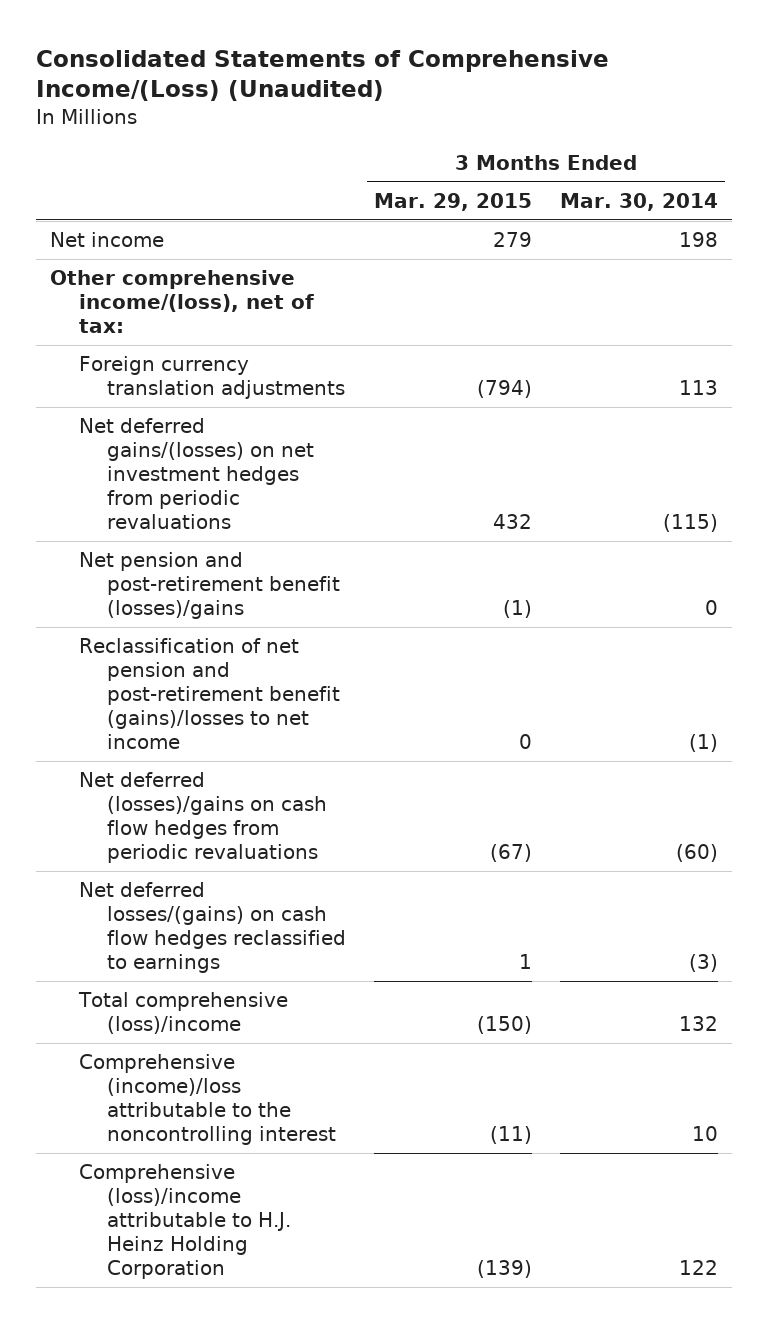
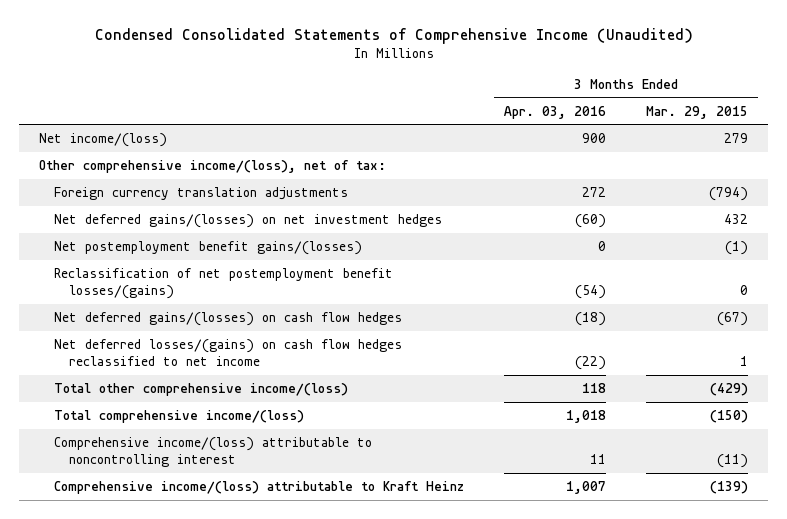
[35,49,609,102] Consolidated Statements of Comprehensive Income/(Loss) (Unaudited) -> [94,27,693,44] Condensed Consolidated Statements of Comprehensive Income (Unaudited)
[559,193,718,212] Mar. 30, 2014 -> none
none -> [504,105,607,119] Apr. 03, 2016
[49,232,164,248] Net income -> [38,132,167,147] Net income/(loss)
[78,552,341,620] Net pension and post-retirement benefit (losses)/gains -> none
[78,638,341,749] Reclassification of net pension and post-retirement benefit (gains)/losses to net income -> none
[78,418,315,529] Net deferred gains/(losses) on net investment hedges from periodic revaluations -> [54,213,443,228] Net deferred gains/(losses) on net investment hedges
none -> [54,240,363,255] Net postemployment benefit gains/(losses)
none -> [54,267,394,299] Reclassification of net postemployment benefit losses/(gains)
[78,772,328,864] Net deferred (losses)/gains on cash flow hedges from periodic revaluations -> [54,311,403,326] Net deferred gains/(losses) on cash flow hedges
[78,882,347,974] Net deferred losses/(gains) on cash flow hedges reclassified to earnings -> [54,338,403,366] Net deferred losses/(gains) on cash flow hedges reclassified to net income
none -> [54,382,349,396] Total other comprehensive income/(loss)
[77,992,288,1035] Total comprehensive (loss)/income -> [54,409,305,423] Total comprehensive income/(loss)
[78,1054,337,1146] Comprehensive (income)/loss attributable to the noncontrolling interest -> [54,436,373,467] Comprehensive income/(loss) attributable to noncontrolling interest
[78,1164,292,1279] Comprehensive (loss)/income attributable to H.J. Heinz Holding Corporation -> [54,480,465,494] Comprehensive income/(loss) attributable to Kraft Heinz

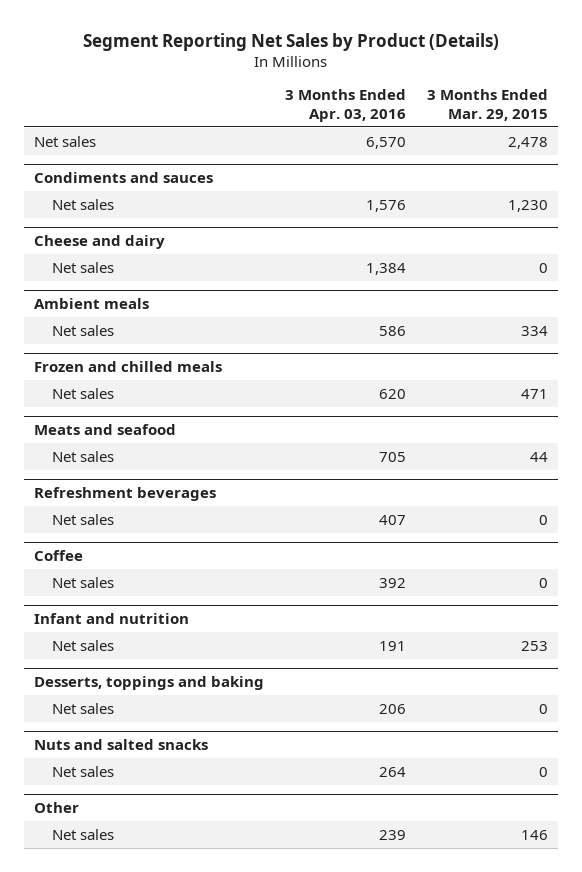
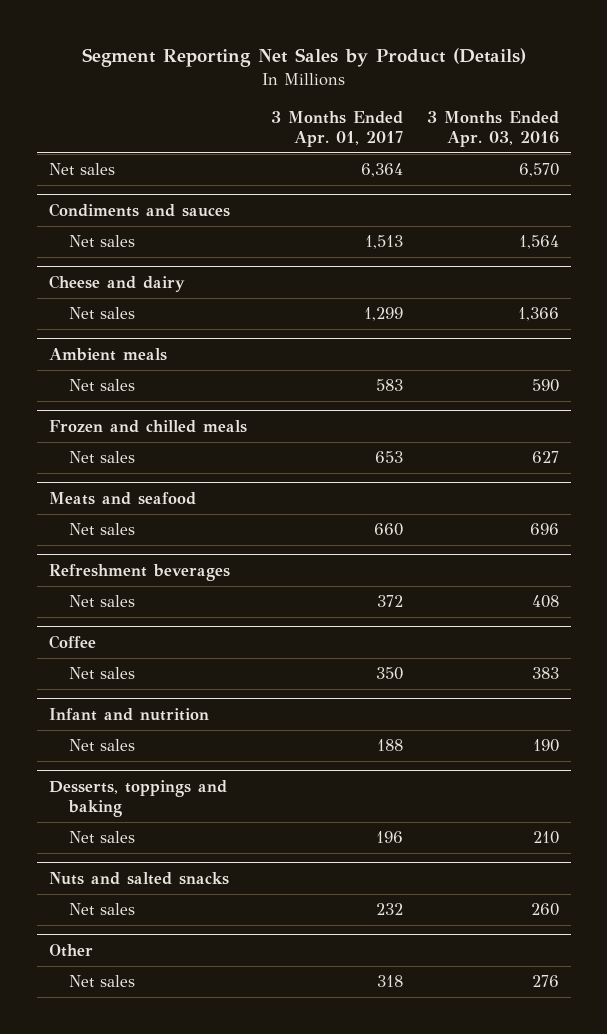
[426,89,548,121] 3 Months Ended Mar. 29, 2015 -> none
none -> [270,110,403,147] 3 Months Ended Apr. 01, 2017
[365,199,406,212] 1,576 -> [518,235,559,250] 1,564
[365,262,406,275] 1,384 -> [517,307,559,322] 1,366
[378,325,406,336] 586 -> [531,379,559,393] 590
[378,388,406,399] 620 -> [531,451,559,464] 627
[378,451,406,462] 705 -> [529,523,559,536] 696
[378,514,406,525] 407 -> [531,595,559,609] 408
[378,577,406,588] 392 -> [531,667,559,680] 383
[378,640,406,651] 191 -> [532,739,559,753] 190
[378,703,406,714] 206 -> [532,831,559,845] 210
[378,766,406,777] 264 -> [530,903,559,917] 260
[378,829,406,840] 239 -> [531,975,559,988] 276

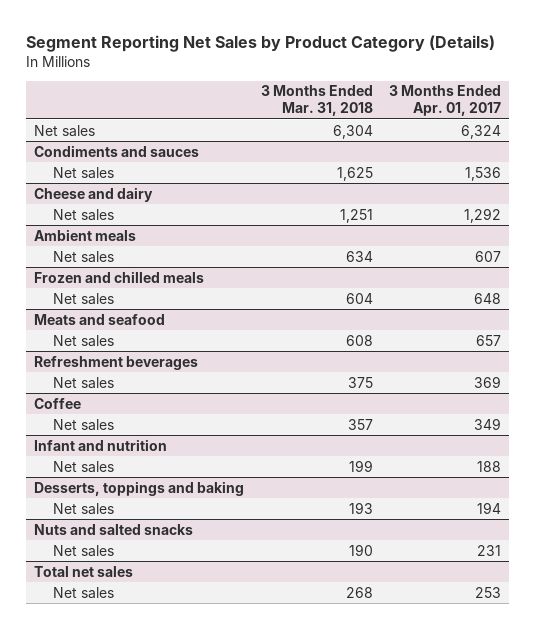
[81,48,526,68] Segment Reporting Net Sales by Product (Details) -> [26,34,496,52] Segment Reporting Net Sales by Product Category (Details)
[426,110,559,147] 3 Months Ended Apr. 03, 2016 -> none
none -> [260,85,373,117] 3 Months Ended Mar. 31, 2018
[360,163,403,178] 6,364 -> [460,124,501,139] 6,324
[364,235,403,250] 1,513 -> [464,166,501,181] 1,536
[363,307,403,322] 1,299 -> [463,207,501,223] 1,292
[375,379,403,392] 583 -> [474,250,501,262] 607
[374,451,403,464] 653 -> [473,292,501,304] 648
[373,523,403,537] 660 -> [475,334,501,346] 657
[376,595,403,608] 372 -> [473,375,501,388] 369
[375,667,403,681] 350 -> [473,417,501,430] 349
[375,831,403,844] 196 -> [476,501,501,514] 194
[375,903,403,916] 232 -> [476,544,501,556] 231
[48,944,93,958] Other -> [34,565,134,577] Total net sales
[376,975,403,988] 318 -> [474,586,501,598] 253

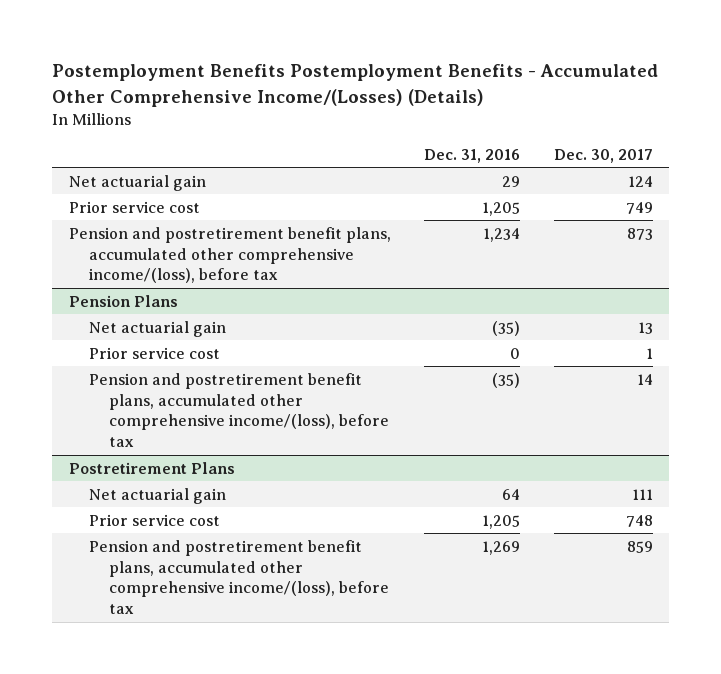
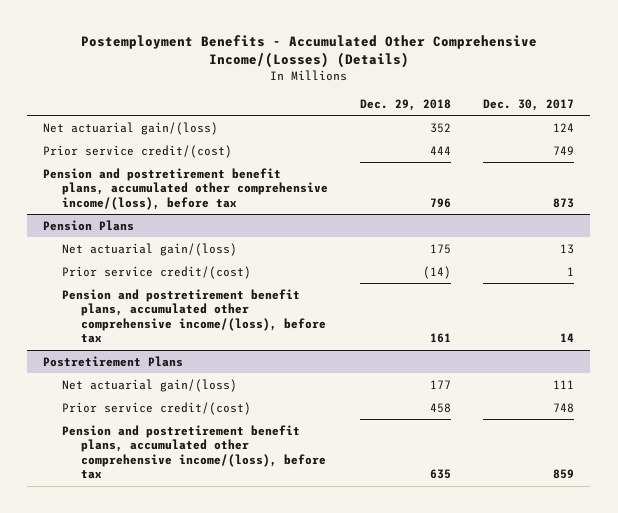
[52,64,659,107] Postemployment Benefits Postemployment Benefits - Accumulated Other Comprehensive Income/(Losses) (Details) -> [80,34,537,69] Postemployment Benefits - Accumulated Other Comprehensive Income/(Losses) (Details)
[424,148,521,163] Dec. 31, 2016 -> none
none -> [360,98,452,111] Dec. 29, 2018
[68,174,206,191] Net actuarial gain -> [43,121,219,135] Net actuarial gain/(loss)
[68,200,200,213] Prior service cost -> [43,144,233,158] Prior service credit/(cost)
[88,320,226,337] Net actuarial gain -> [62,242,238,256] Net actuarial gain/(loss)
[88,346,220,359] Prior service cost -> [62,265,252,279] Prior service credit/(cost)
[88,487,226,504] Net actuarial gain -> [62,378,238,392] Net actuarial gain/(loss)
[88,513,220,526] Prior service cost -> [62,401,252,415] Prior service credit/(cost)

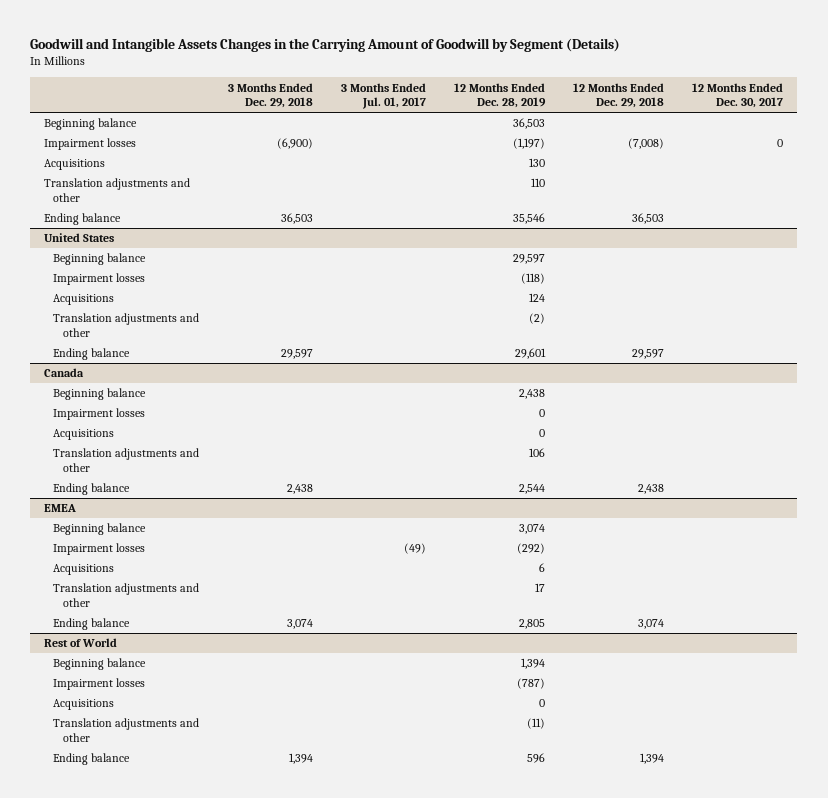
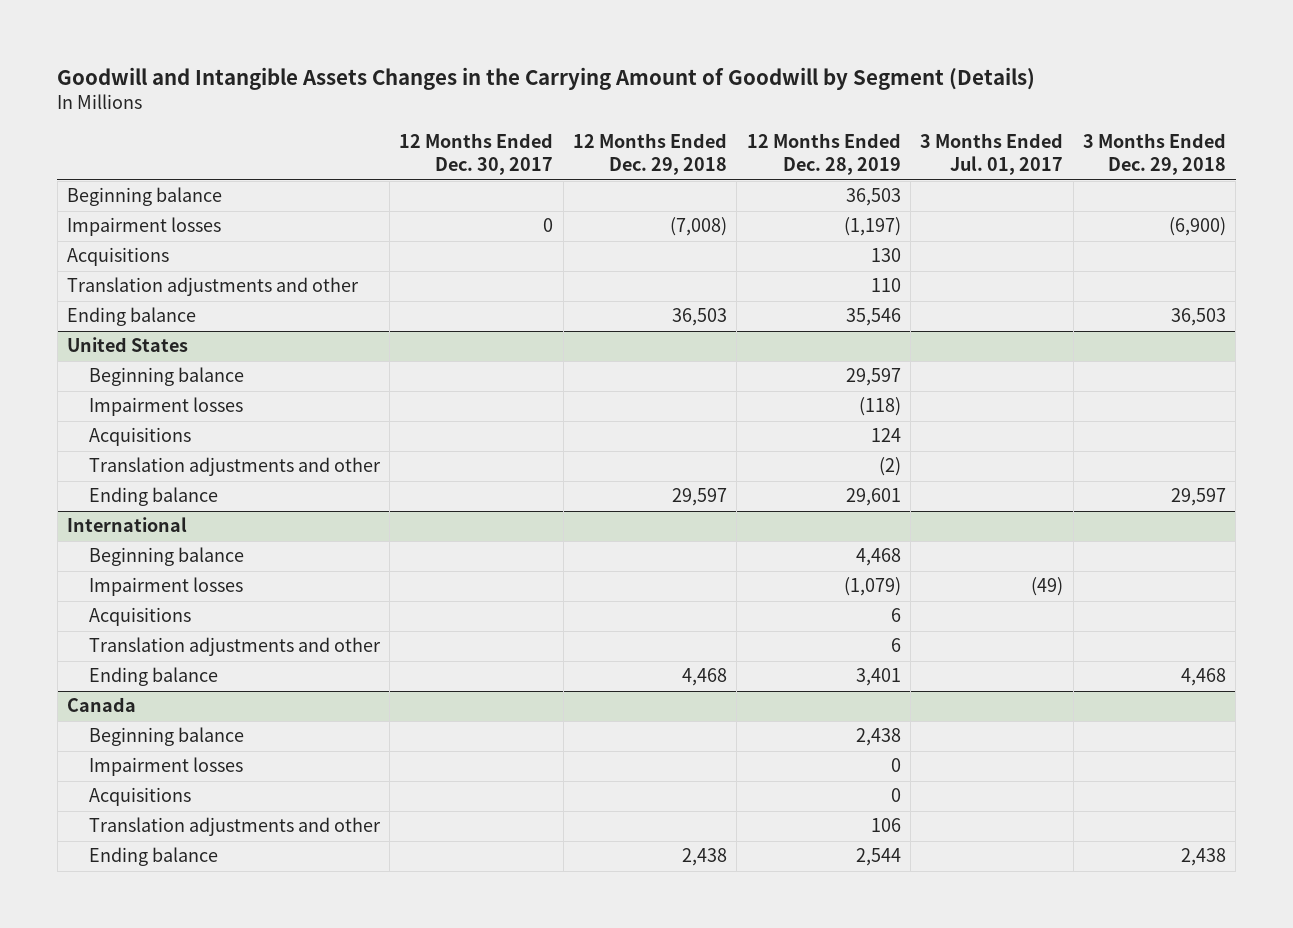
none -> [66,517,187,533] International
none -> [88,547,244,567] Beginning balance
none -> [88,577,243,597] Impairment losses
none -> [88,607,191,627] Acquisitions
none -> [88,637,381,657] Translation adjustments and other
none -> [88,667,218,687] Ending balance
[44,504,77,513] EMEA -> none
[53,523,147,536] Beginning balance -> none
[53,543,146,556] Impairment losses -> none
[53,564,115,576] Acquisitions -> none
[53,583,200,608] Translation adjustments and other -> none
[53,618,131,631] Ending balance -> none
[44,638,118,648] Rest of World -> none
[53,658,147,671] Beginning balance -> none
[53,678,146,691] Impairment losses -> none
[53,699,115,711] Acquisitions -> none
[53,718,200,743] Translation adjustments and other -> none
[53,753,131,766] Ending balance -> none

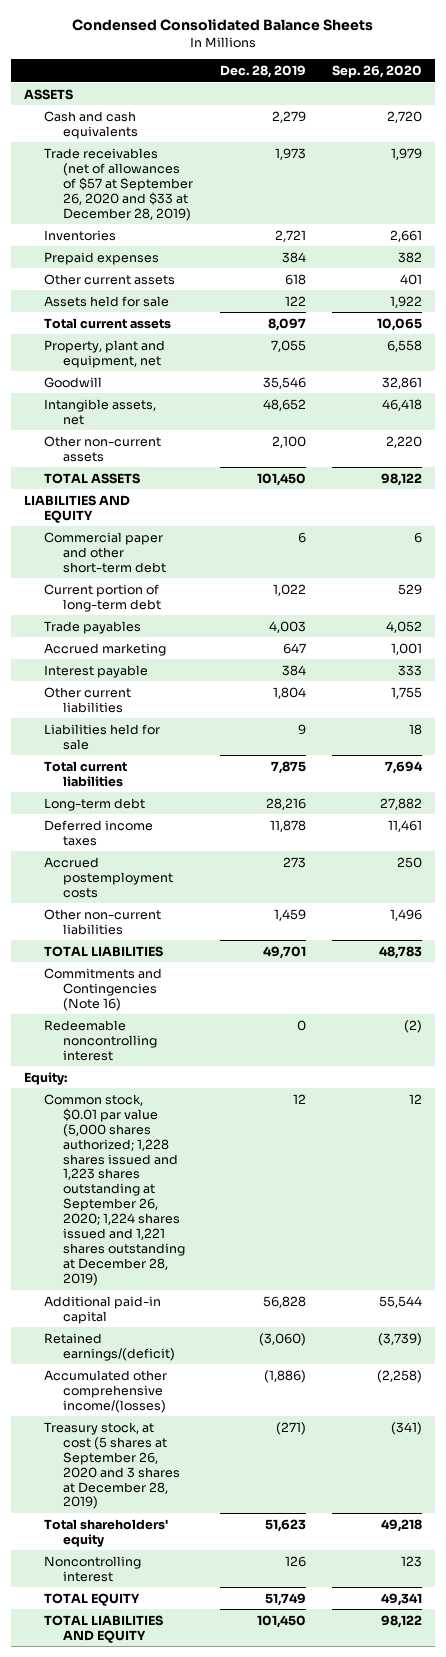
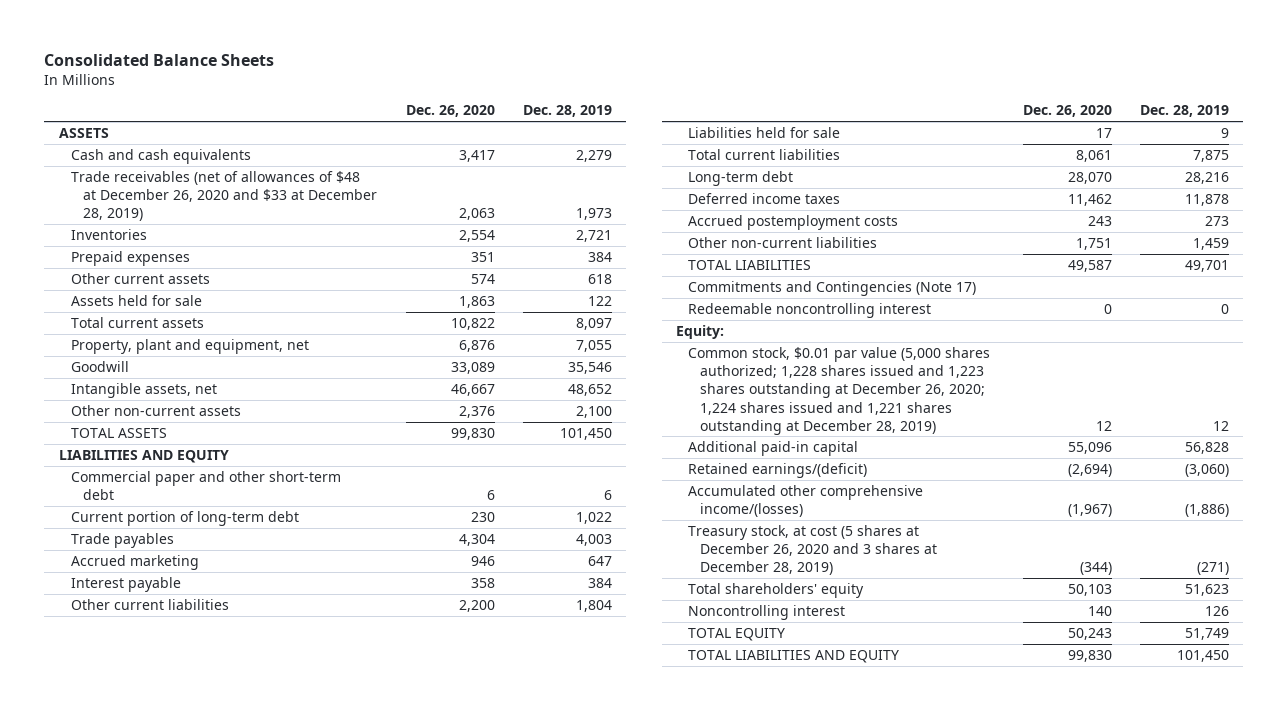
[71,19,373,32] Condensed Consolidated Balance Sheets -> [44,54,275,67] Consolidated Balance Sheets
[331,64,422,78] Sep. 26, 2020 -> none
none -> [405,105,495,118] Dec. 26, 2020
[43,147,194,221] Trade receivables (net of allowances of $57 at September 26, 2020 and $33 at December 28, 2019) -> [70,170,378,222] Trade receivables (net of allowances of $48 at December 26, 2020 and $33 at December 28, 2019)
[43,967,162,1011] Commitments and Contingencies (Note 16) -> [687,280,976,296] Commitments and Contingencies (Note 17)
[43,1093,186,1287] Common stock, $0.01 par value (5,000 shares authorized; 1,228 shares issued and 1,223 shares outstanding at September 26, 2020; 1,224 shares issued and 1,221 shares outstanding at December 28, 2019) -> [687,346,990,435] Common stock, $0.01 par value (5,000 shares authorized; 1,228 shares issued and 1,223 shares outstanding at December 26, 2020; 1,224 shares issued and 1,221 shares outstanding at December 28, 2019)
[43,1421,181,1510] Treasury stock, at cost (5 shares at September 26, 2020 and 3 shares at December 28, 2019) -> [687,524,938,576] Treasury stock, at cost (5 shares at December 26, 2020 and 3 shares at December 28, 2019)

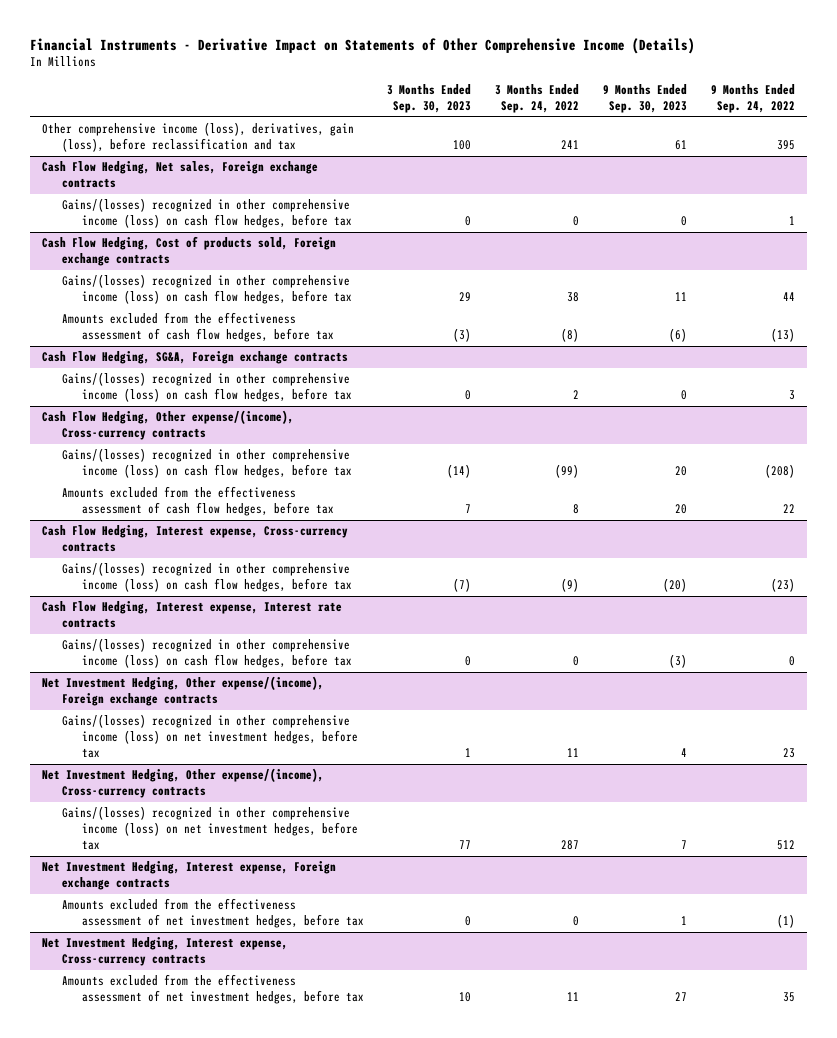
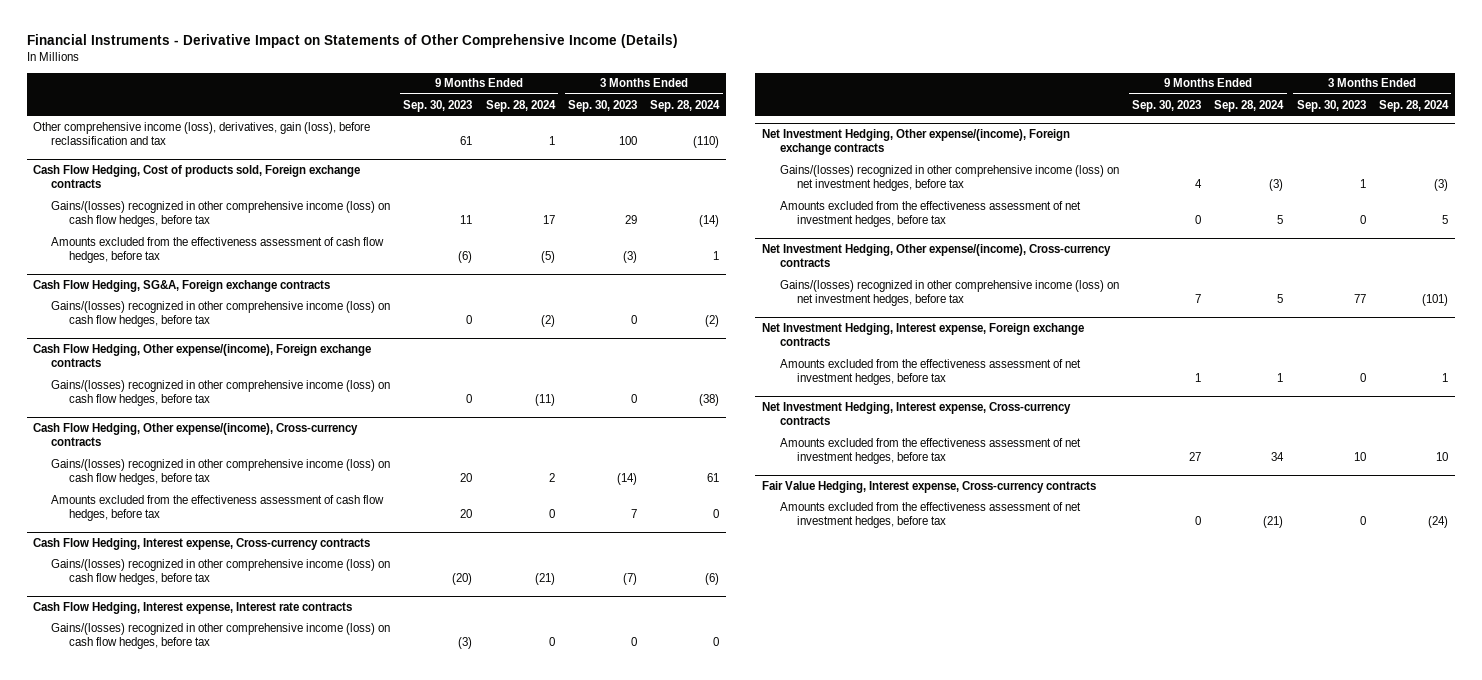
[495,84,580,114] 3 Months Ended Sep. 24, 2022 -> none
[710,84,795,114] 9 Months Ended Sep. 24, 2022 -> none
none -> [485,99,556,112] Sep. 28, 2024
none -> [650,99,721,112] Sep. 28, 2024
[42,161,319,189] Cash Flow Hedging, Net sales, Foreign exchange contracts -> none
[61,198,352,229] Gains/(losses) recognized in other comprehensive income (loss) on cash flow hedges, before tax -> none
none -> [33,343,372,368] Cash Flow Hedging, Other expense/(income), Foreign exchange contracts
none -> [50,379,390,406] Gains/(losses) recognized in other comprehensive income (loss) on cash flow hedges, before tax
none -> [779,200,1081,227] Amounts excluded from the effectiveness assessment of net investment hedges, before tax
none -> [762,480,1097,493] Fair Value Hedging, Interest expense, Cross-currency contracts
none -> [779,501,1081,528] Amounts excluded from the effectiveness assessment of net investment hedges, before tax

